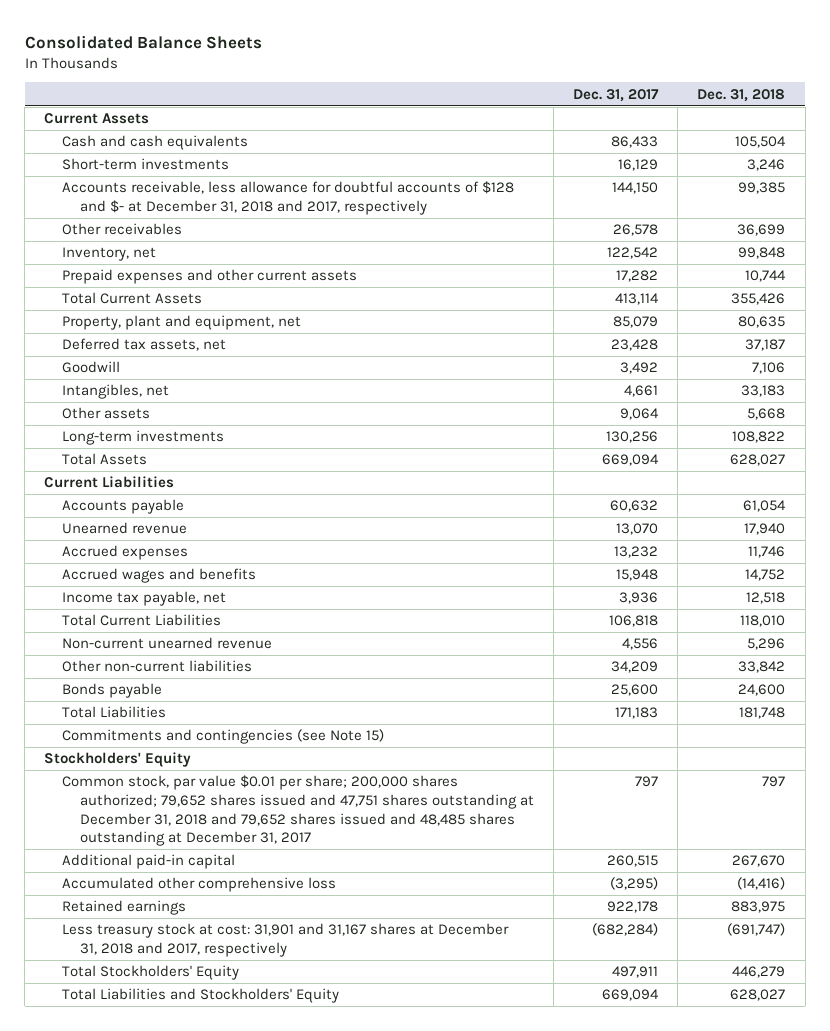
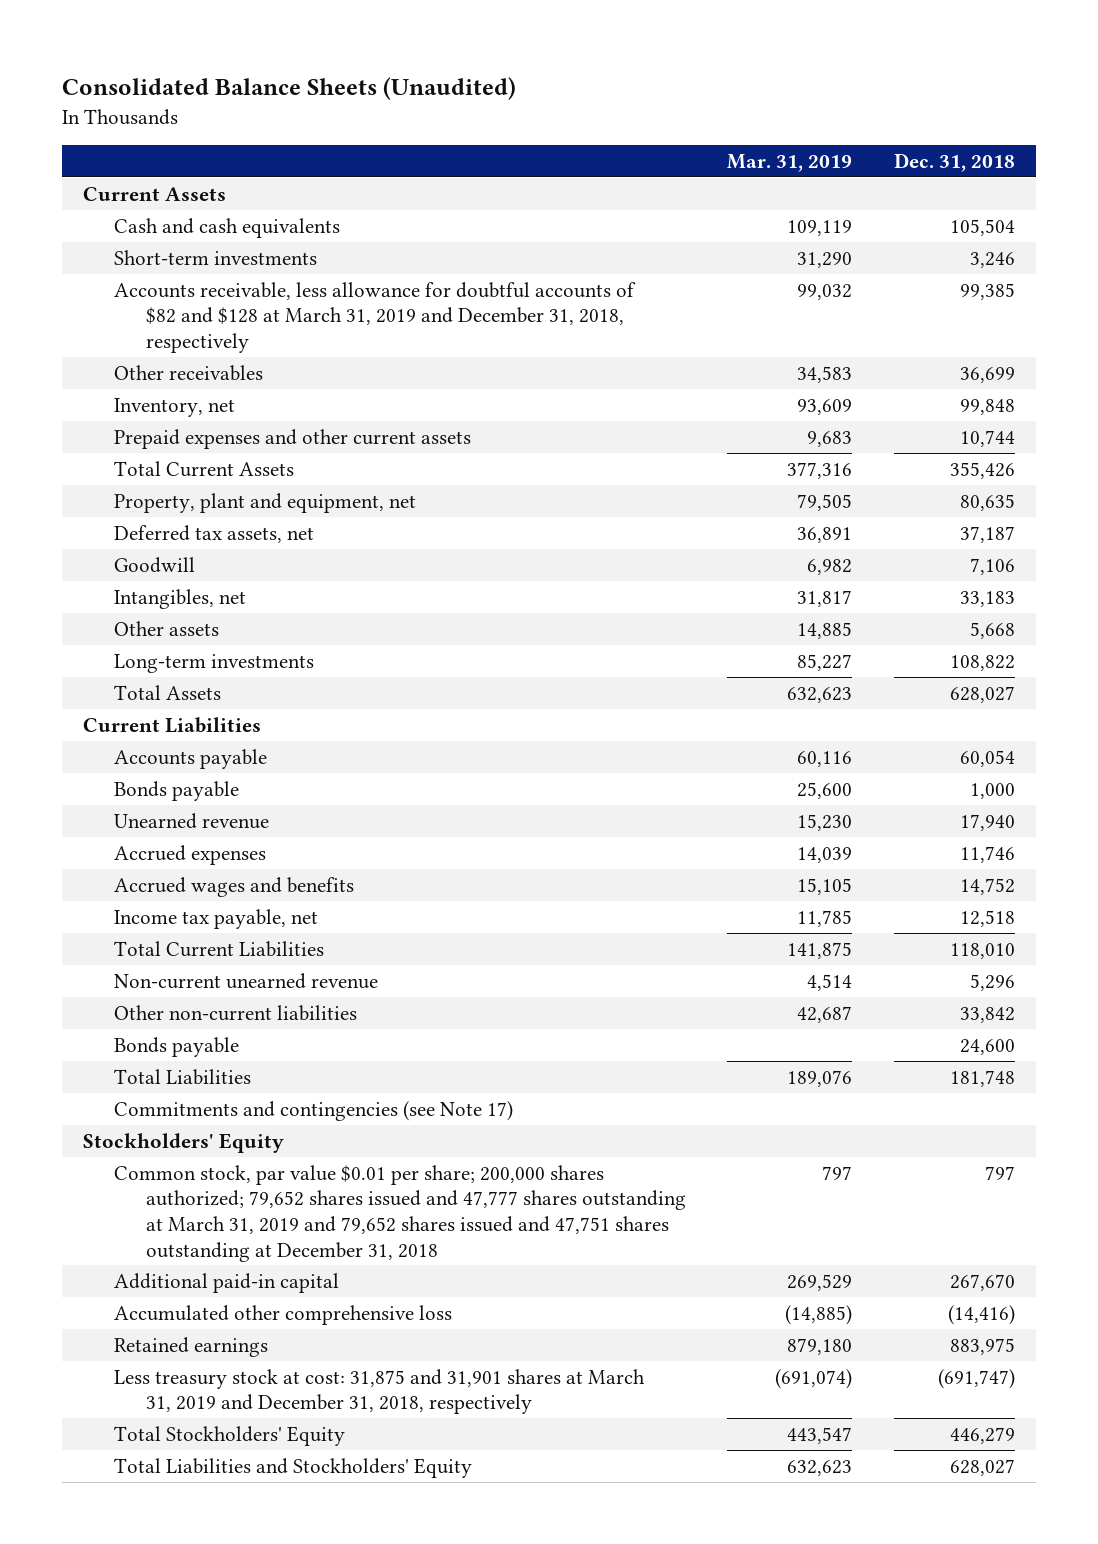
[24,34,262,49] Consolidated Balance Sheets -> [62,77,517,101] Consolidated Balance Sheets (Unaudited)
[573,88,660,102] Dec. 31, 2017 -> none
none -> [727,153,853,172] Mar. 31, 2019
[62,181,515,215] Accounts receivable, less allowance for doubtful accounts of $128 and $- at December 31, 2018 and 2017, respectively -> [114,281,637,353] Accounts receivable, less allowance for doubtful accounts of $82 and $128 at March 31, 2019 and December 31, 2018, respectively
[743,500,787,513] 61,054 -> [959,749,1015,767] 60,054
none -> [114,780,240,801] Bonds payable
[62,729,385,745] Commitments and contingencies (see Note 15) -> [114,1100,514,1121] Commitments and contingencies (see Note 17)
[62,775,534,847] Common stock, par value $0.01 per share; 200,000 shares authorized; 79,652 shares issued and 47,751 shares outstanding at December 31, 2018 and 79,652 shares issued and 48,485 shares outstanding at December 31, 2017 -> [114,1164,686,1262] Common stock, par value $0.01 per share; 200,000 shares authorized; 79,652 shares issued and 47,777 shares outstanding at March 31, 2019 and 79,652 shares issued and 47,751 shares outstanding at December 31, 2018
[62,923,510,957] Less treasury stock at cost: 31,901 and 31,167 shares at December 31, 2018 and 2017, respectively -> [114,1368,646,1415] Less treasury stock at cost: 31,875 and 31,901 shares at March 31, 2019 and December 31, 2018, respectively

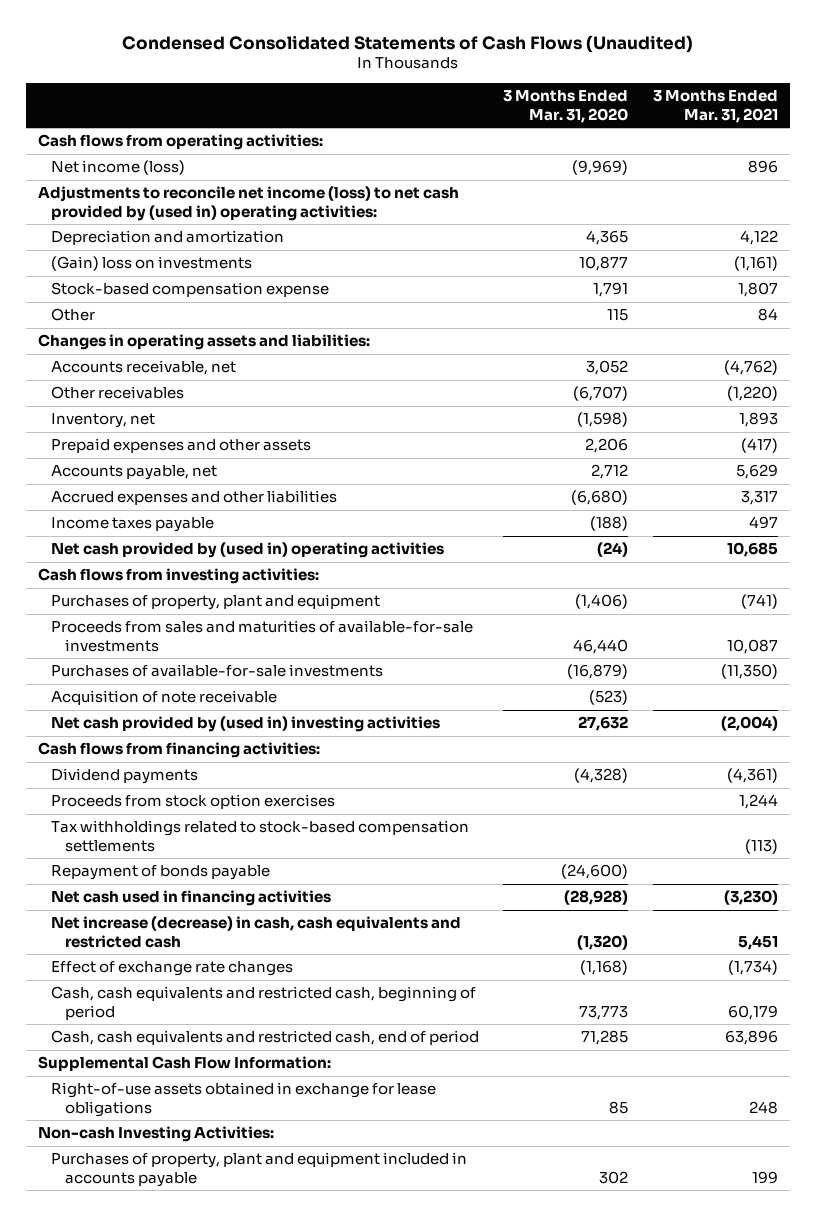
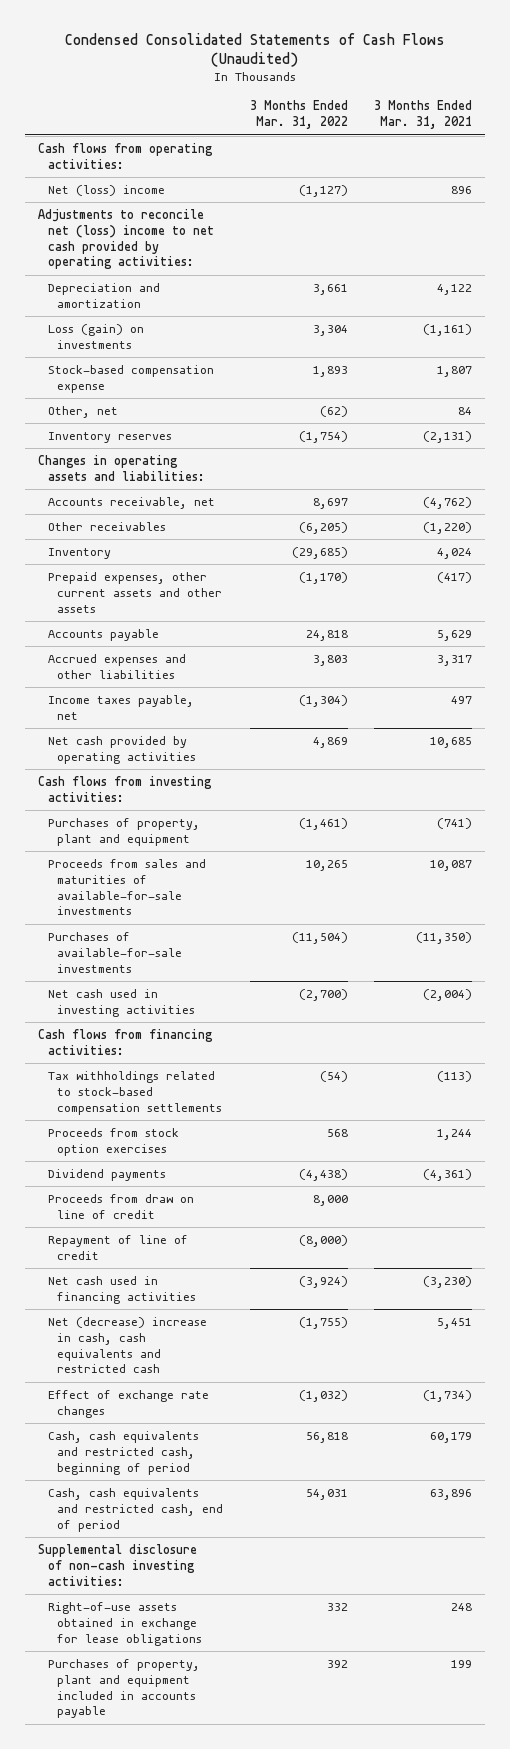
[503,90,629,123] 3 Months Ended Mar. 31, 2020 -> none
none -> [249,100,348,130] 3 Months Ended Mar. 31, 2022
[51,160,186,176] Net income (loss) -> [47,184,165,196] Net (loss) income
[37,186,459,221] Adjustments to reconcile net income (loss) to net cash provided by (used in) operating activities: -> [38,208,214,270] Adjustments to reconcile net (loss) income to net cash provided by operating activities:
[51,256,253,272] (Gain) loss on investments -> [47,323,144,349] Loss (gain) on investments
[51,308,96,322] Other -> [47,405,118,418] Other, net
none -> [47,431,172,443] Inventory reserves
[51,413,156,429] Inventory, net -> [47,547,111,559] Inventory
[738,412,778,428] 1,893 -> [437,547,473,559] 4,024
[51,438,312,454] Prepaid expenses and other assets -> [47,571,223,613] Prepaid expenses, other current assets and other assets
[51,465,218,481] Accounts payable, net -> [47,628,159,641] Accounts payable
[51,517,215,533] Income taxes payable -> [47,694,194,720] Income taxes payable, net
[51,542,445,559] Net cash provided by (used in) operating activities -> [47,735,197,764] Net cash provided by operating activities
[51,690,278,706] Acquisition of note receivable -> none
[51,716,441,733] Net cash provided by (used in) investing activities -> [47,988,196,1017] Net cash used in investing activities
[51,865,271,881] Repayment of bonds payable -> none
[51,794,336,810] Proceeds from stock option exercises -> [47,1127,179,1156] Proceeds from stock option exercises
[51,768,199,785] Dividend payments -> [47,1168,166,1181] Dividend payments
none -> [47,1193,194,1219] Proceeds from draw on line of credit
none -> [47,1234,188,1260] Repayment of line of credit
[51,916,462,948] Net increase (decrease) in cash, cash equivalents and restricted cash -> [47,1316,207,1374] Net (decrease) increase in cash, cash equivalents and restricted cash
[37,1056,331,1072] Supplemental Cash Flow Information: -> none
none -> [38,1543,198,1586] Supplemental disclosure of non-cash investing activities:
[37,1126,274,1143] Non-cash Investing Activities: -> none

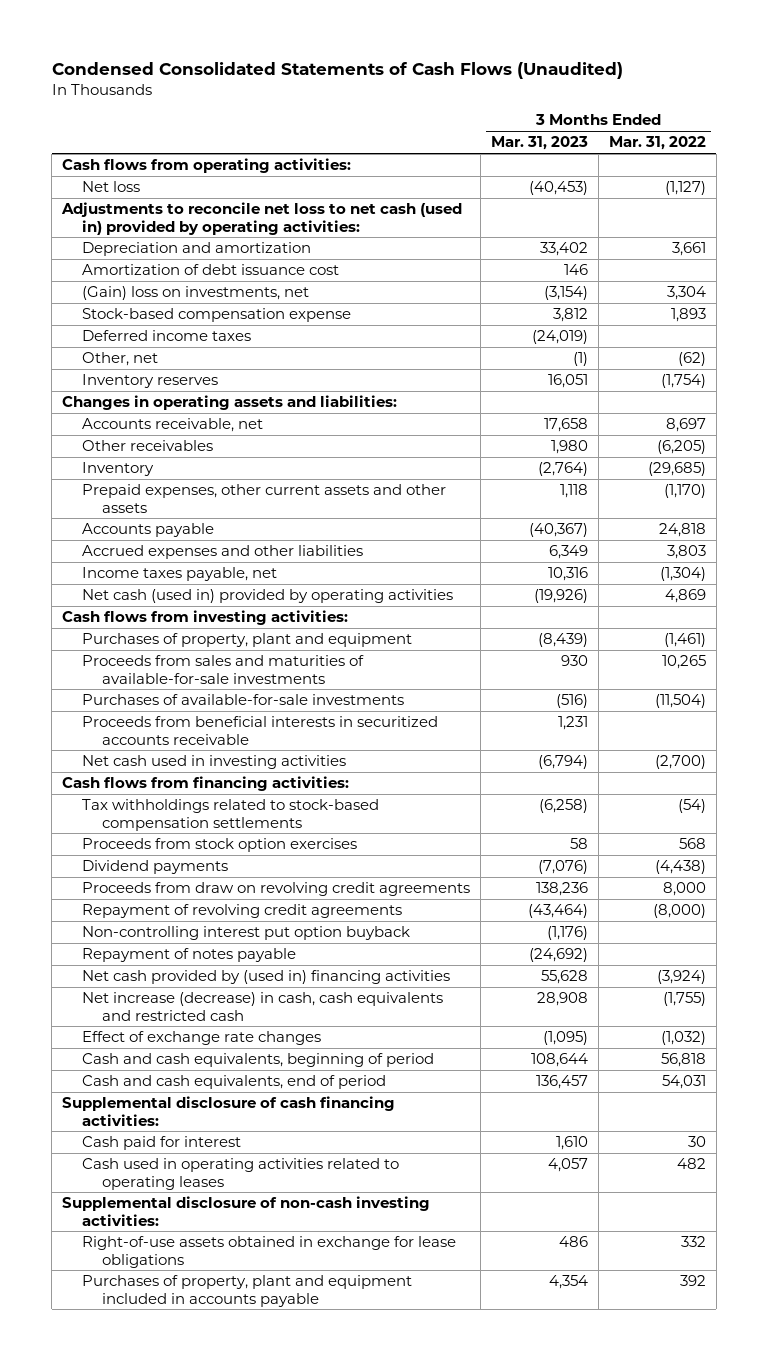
[374,100,473,130] 3 Months Ended Mar. 31, 2021 -> none
none -> [491,136,589,151] Mar. 31, 2023
[47,184,165,196] Net (loss) income -> [82,181,141,193] Net loss
[38,208,214,270] Adjustments to reconcile net (loss) income to net cash provided by operating activities: -> [61,202,463,235] Adjustments to reconcile net loss to net cash (used in) provided by operating activities:
none -> [82,264,340,276] Amortization of debt issuance cost
[47,323,144,349] Loss (gain) on investments -> [82,286,310,301] (Gain) loss on investments, net
none -> [82,330,252,342] Deferred income taxes
[47,735,197,764] Net cash provided by operating activities -> [82,589,454,604] Net cash (used in) provided by operating activities
none -> [82,716,439,745] Proceeds from beneficial interests in securitized accounts receivable
[47,1193,194,1219] Proceeds from draw on line of credit -> [82,882,471,897] Proceeds from draw on revolving credit agreements
[47,1234,188,1260] Repayment of line of credit -> [82,904,403,919] Repayment of revolving credit agreements
none -> [82,926,411,941] Non-controlling interest put option buyback
none -> [82,948,297,963] Repayment of notes payable
[47,1275,197,1304] Net cash used in financing activities -> [82,970,451,985] Net cash provided by (used in) financing activities
[47,1316,207,1374] Net (decrease) increase in cash, cash equivalents and restricted cash -> [82,992,444,1021] Net increase (decrease) in cash, cash equivalents and restricted cash
[47,1430,199,1475] Cash, cash equivalents and restricted cash, beginning of period -> [82,1053,435,1068] Cash and cash equivalents, beginning of period
[47,1487,224,1532] Cash, cash equivalents and restricted cash, end of period -> [82,1075,387,1090] Cash and cash equivalents, end of period
none -> [62,1096,396,1126] Supplemental disclosure of cash financing activities:
none -> [82,1136,242,1151] Cash paid for interest
none -> [82,1158,400,1190] Cash used in operating activities related to operating leases

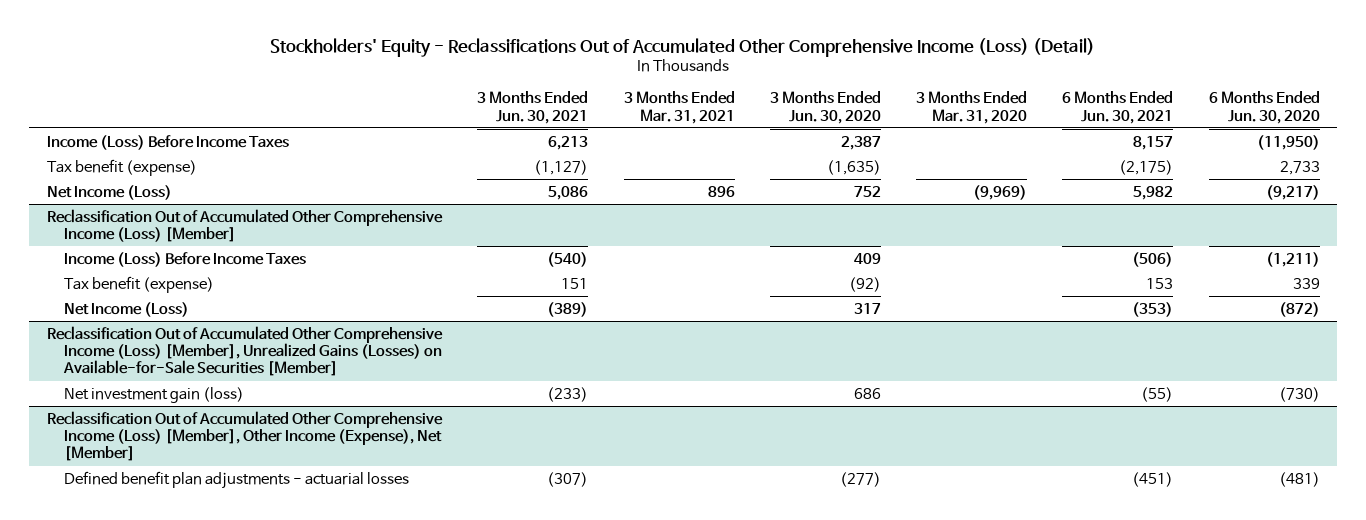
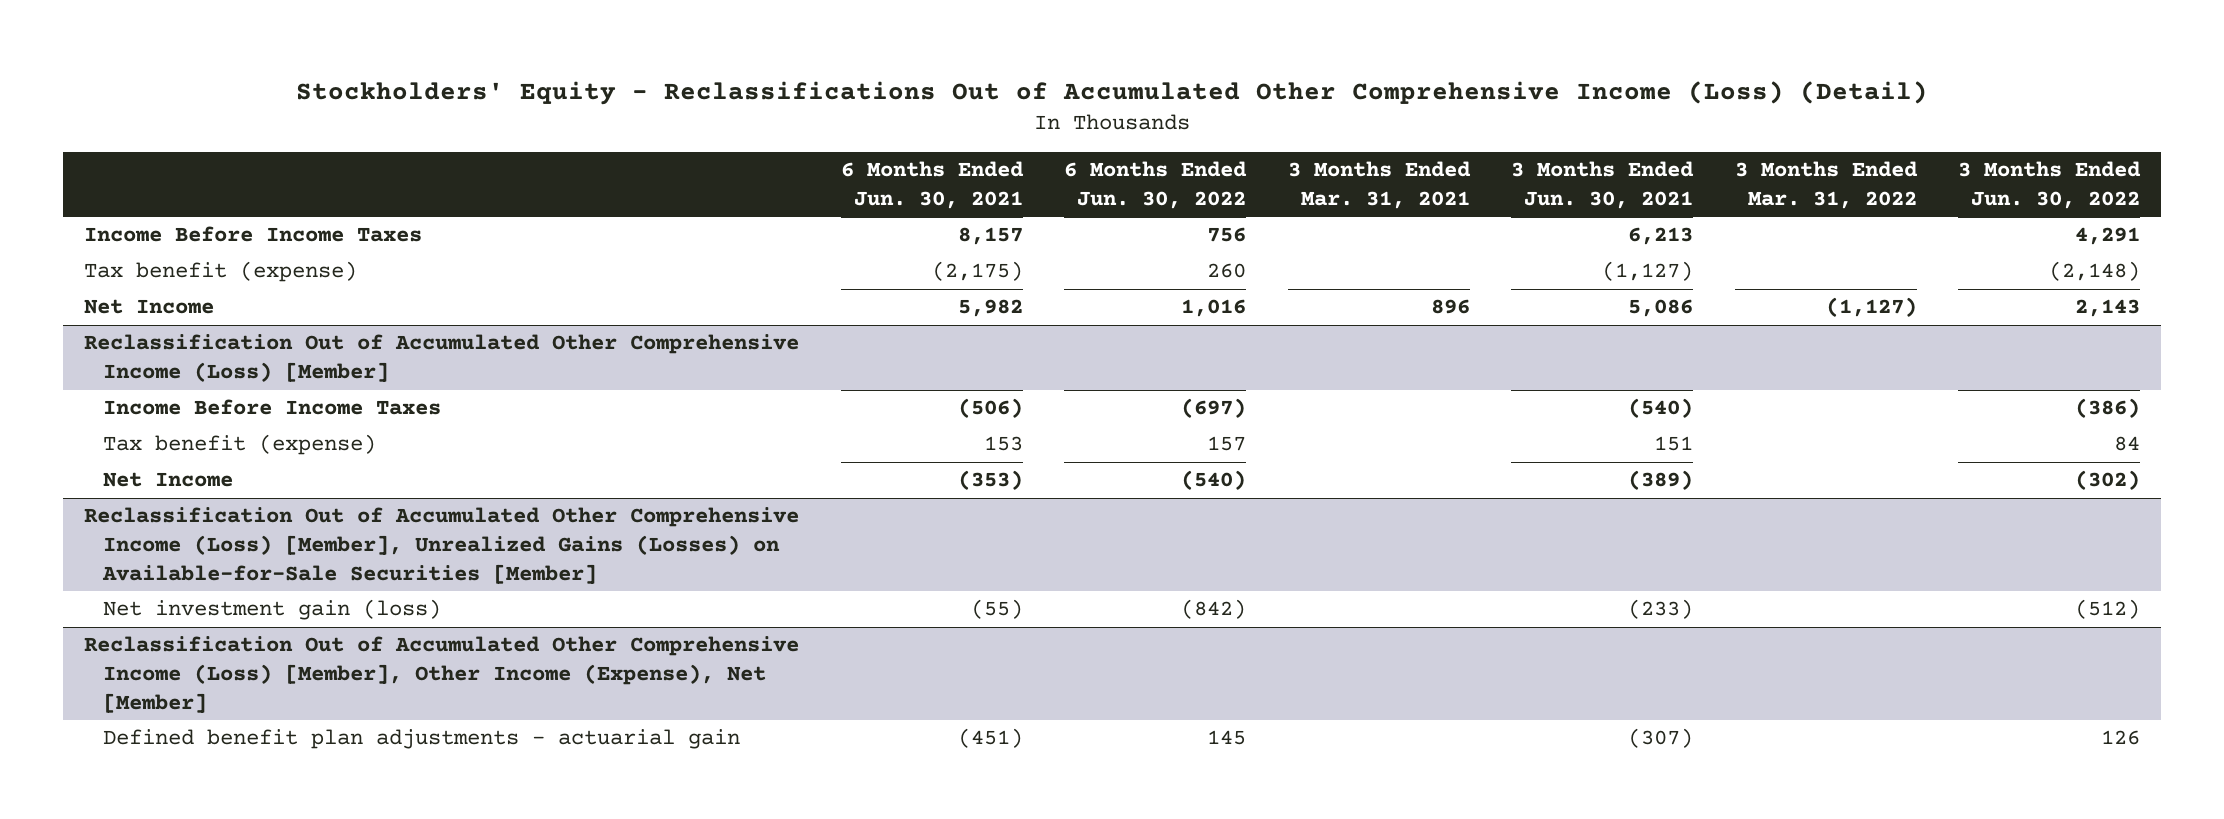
[769,91,881,124] 3 Months Ended Jun. 30, 2020 -> none
[916,91,1028,124] 3 Months Ended Mar. 31, 2020 -> none
[1208,91,1320,124] 6 Months Ended Jun. 30, 2020 -> none
none -> [1064,161,1248,210] 6 Months Ended Jun. 30, 2022
none -> [1734,161,1918,210] 3 Months Ended Mar. 31, 2022
none -> [1958,161,2142,210] 3 Months Ended Jun. 30, 2022
[46,134,289,150] Income (Loss) Before Income Taxes -> [84,226,423,243] Income Before Income Taxes
[46,184,172,200] Net Income (Loss) -> [84,299,215,315] Net Income
[64,251,307,267] Income (Loss) Before Income Taxes -> [103,399,442,416] Income Before Income Taxes
[64,301,190,317] Net Income (Loss) -> [103,472,234,488] Net Income
[64,470,410,489] Defined benefit plan adjustments - actuarial losses -> [103,729,741,750] Defined benefit plan adjustments - actuarial gain

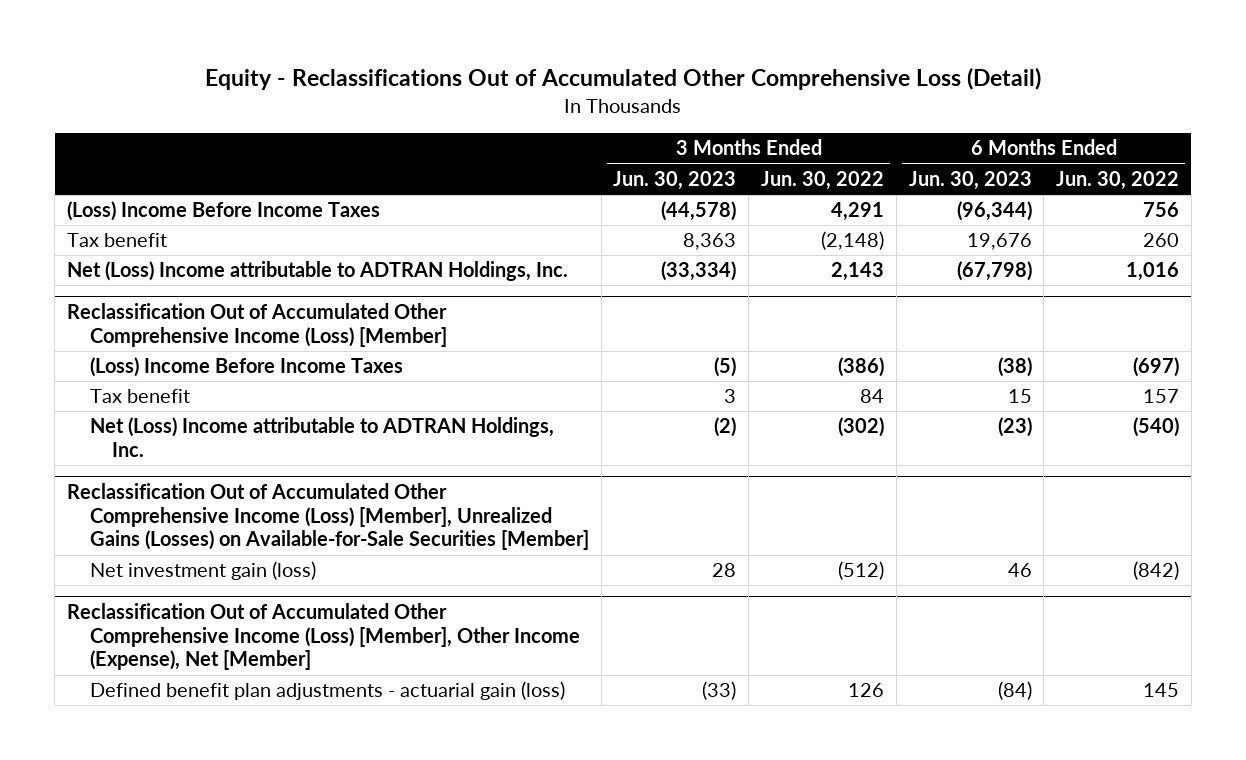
[296,80,1929,105] Stockholders' Equity - Reclassifications Out of Accumulated Other Comprehensive Income (Loss) (Detail) -> [205,66,1042,90] Equity - Reclassifications Out of Accumulated Other Comprehensive Loss (Detail)
[840,161,1024,210] 6 Months Ended Jun. 30, 2021 -> none
[1287,161,1471,210] 3 Months Ended Mar. 31, 2021 -> none
[1511,161,1695,210] 3 Months Ended Jun. 30, 2021 -> none
[1734,161,1918,210] 3 Months Ended Mar. 31, 2022 -> none
none -> [613,170,737,190] Jun. 30, 2023
none -> [908,170,1032,190] Jun. 30, 2023
[84,226,423,243] Income Before Income Taxes -> [67,201,381,222] (Loss) Income Before Income Taxes
[84,261,358,283] Tax benefit (expense) -> [67,233,168,248] Tax benefit
[84,299,215,315] Net Income -> [67,261,569,282] Net (Loss) Income attributable to ADTRAN Holdings, Inc.
[103,399,442,416] Income Before Income Taxes -> [89,357,403,378] (Loss) Income Before Income Taxes
[103,434,377,456] Tax benefit (expense) -> [89,389,190,404] Tax benefit
[103,472,234,488] Net Income -> [89,417,554,458] Net (Loss) Income attributable to ADTRAN Holdings, Inc.
[103,729,741,750] Defined benefit plan adjustments - actuarial gain -> [89,681,565,701] Defined benefit plan adjustments - actuarial gain (loss)

